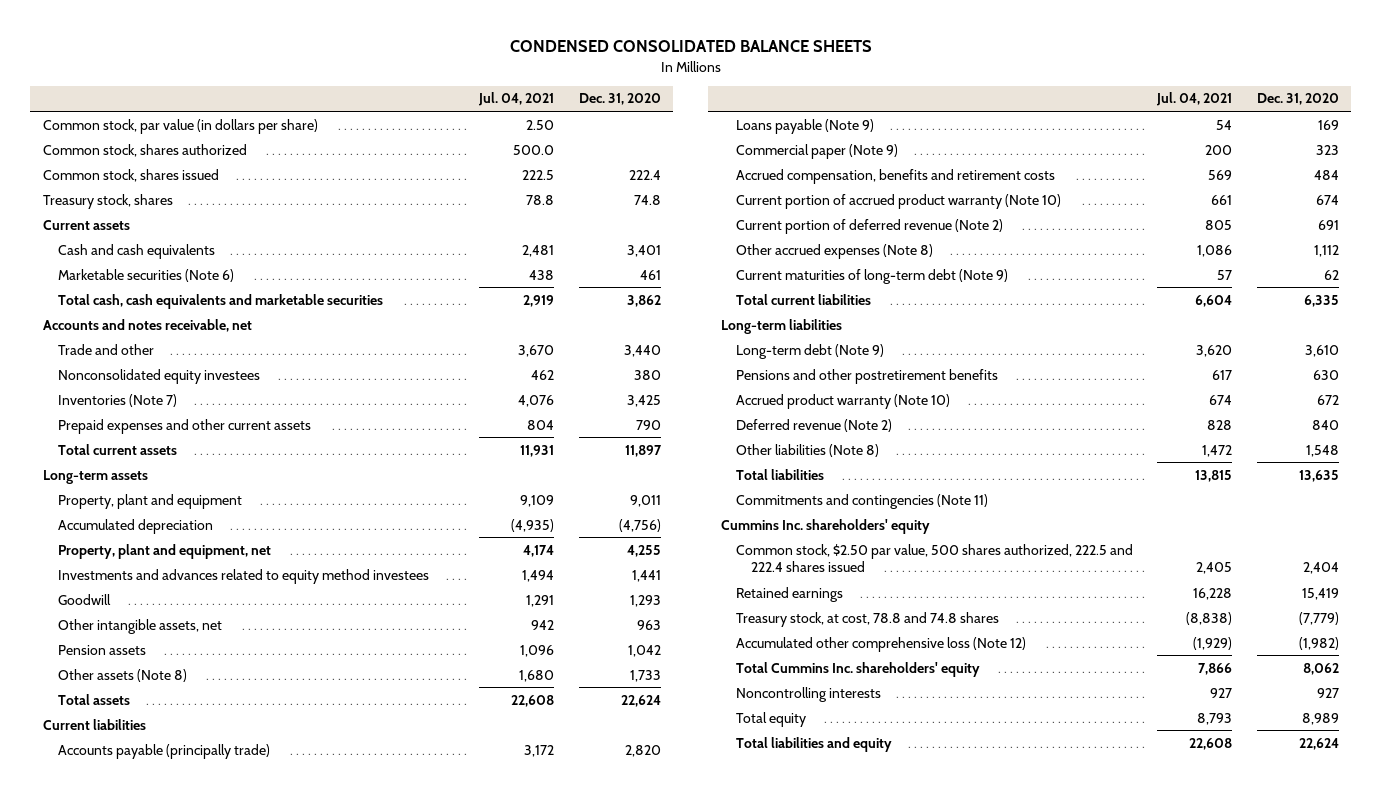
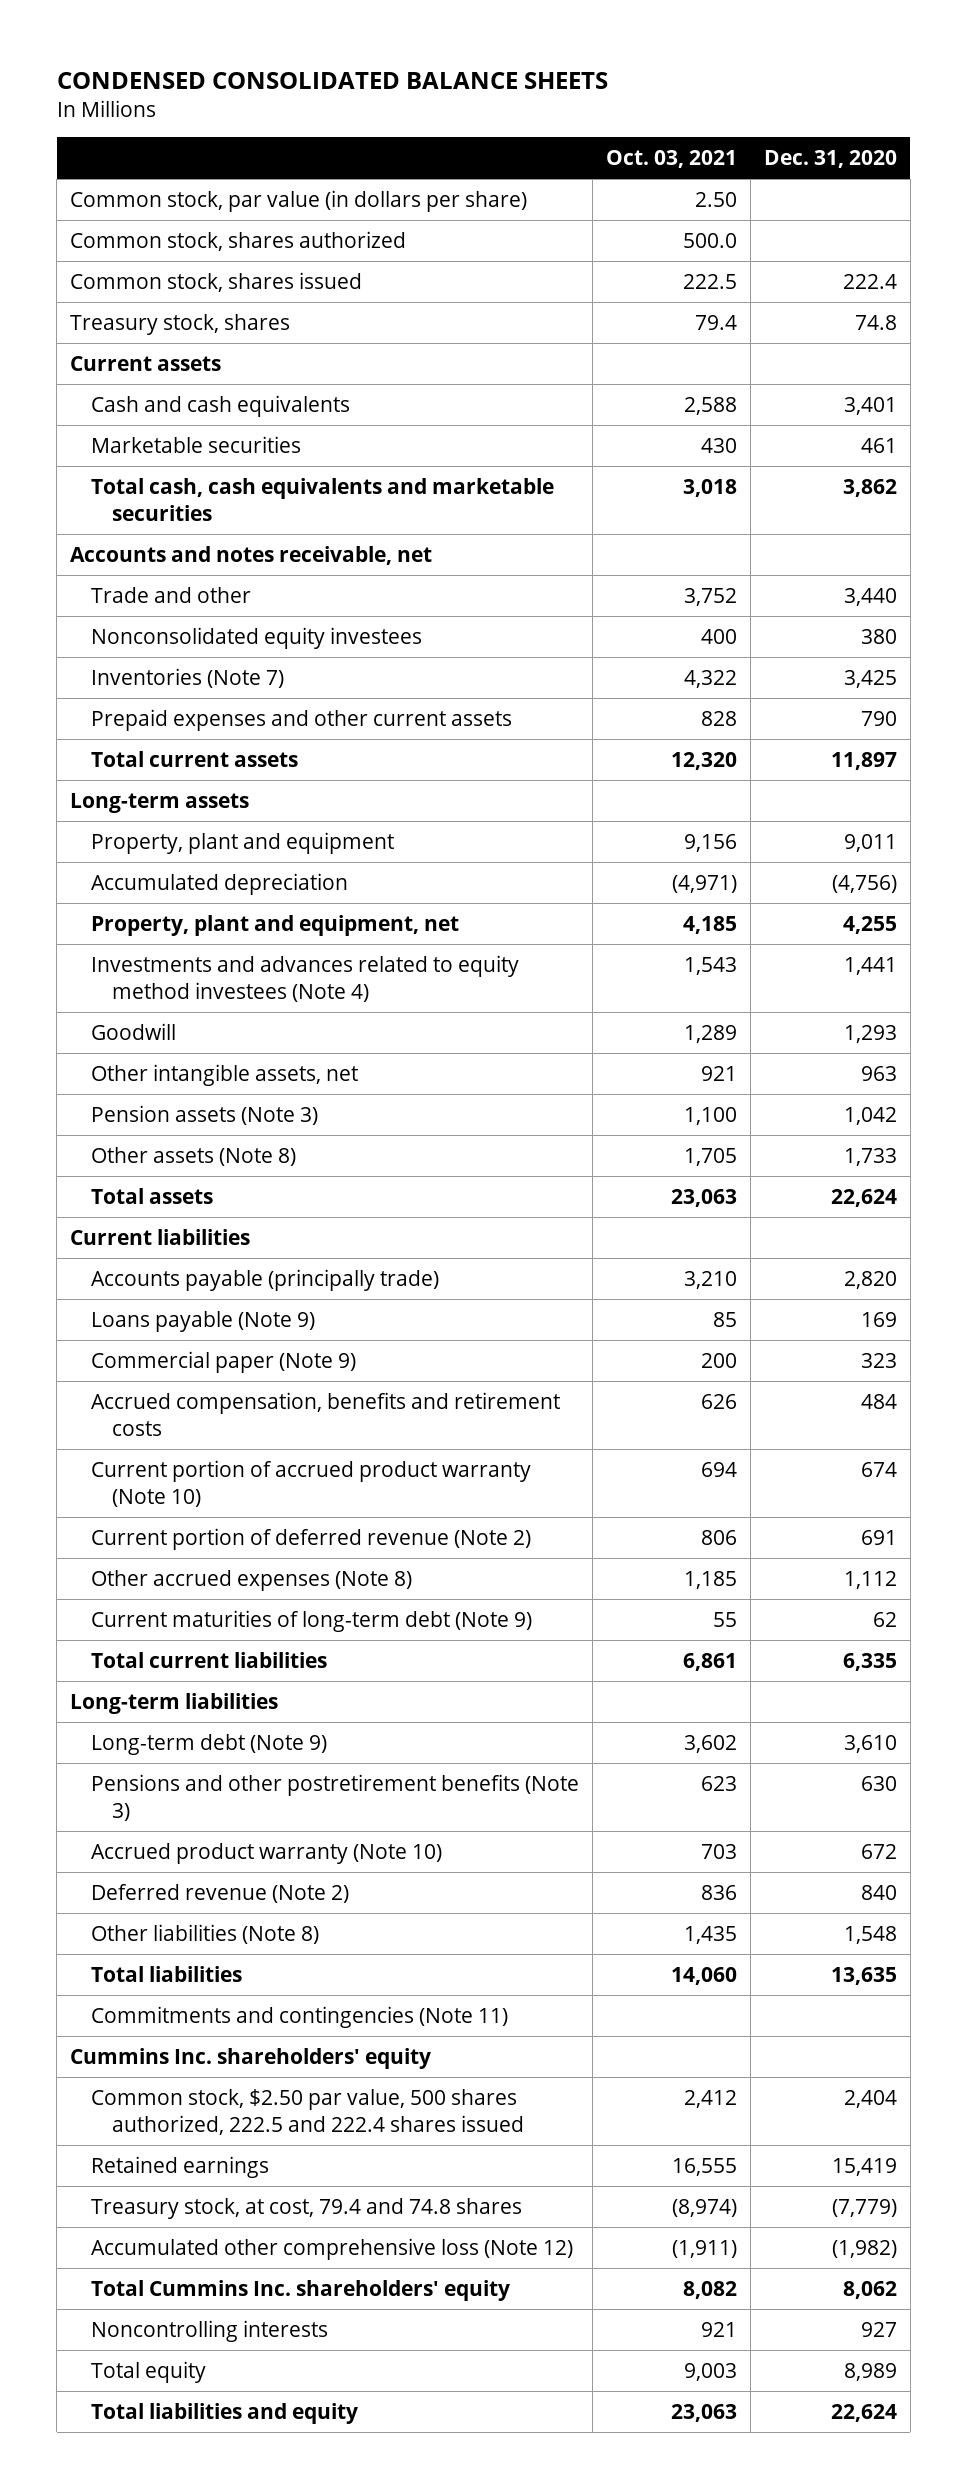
[478,92,555,107] Jul. 04, 2021 -> none
none -> [605,150,737,169] Oct. 03, 2021
[57,268,234,282] Marketable securities (Note 6) -> [90,435,301,453] Marketable securities
[57,568,429,584] Investments and advances related to equity method investees -> [90,954,519,1002] Investments and advances related to equity method investees (Note 4)
[57,644,146,655] Pension assets -> [90,1104,318,1125] Pension assets (Note 3)
[735,368,998,384] Pensions and other postretirement benefits -> [90,1773,579,1821] Pensions and other postretirement benefits (Note 3)
[735,611,999,627] Treasury stock, at cost, 78.8 and 74.8 shares -> [90,2197,522,2219] Treasury stock, at cost, 79.4 and 74.8 shares

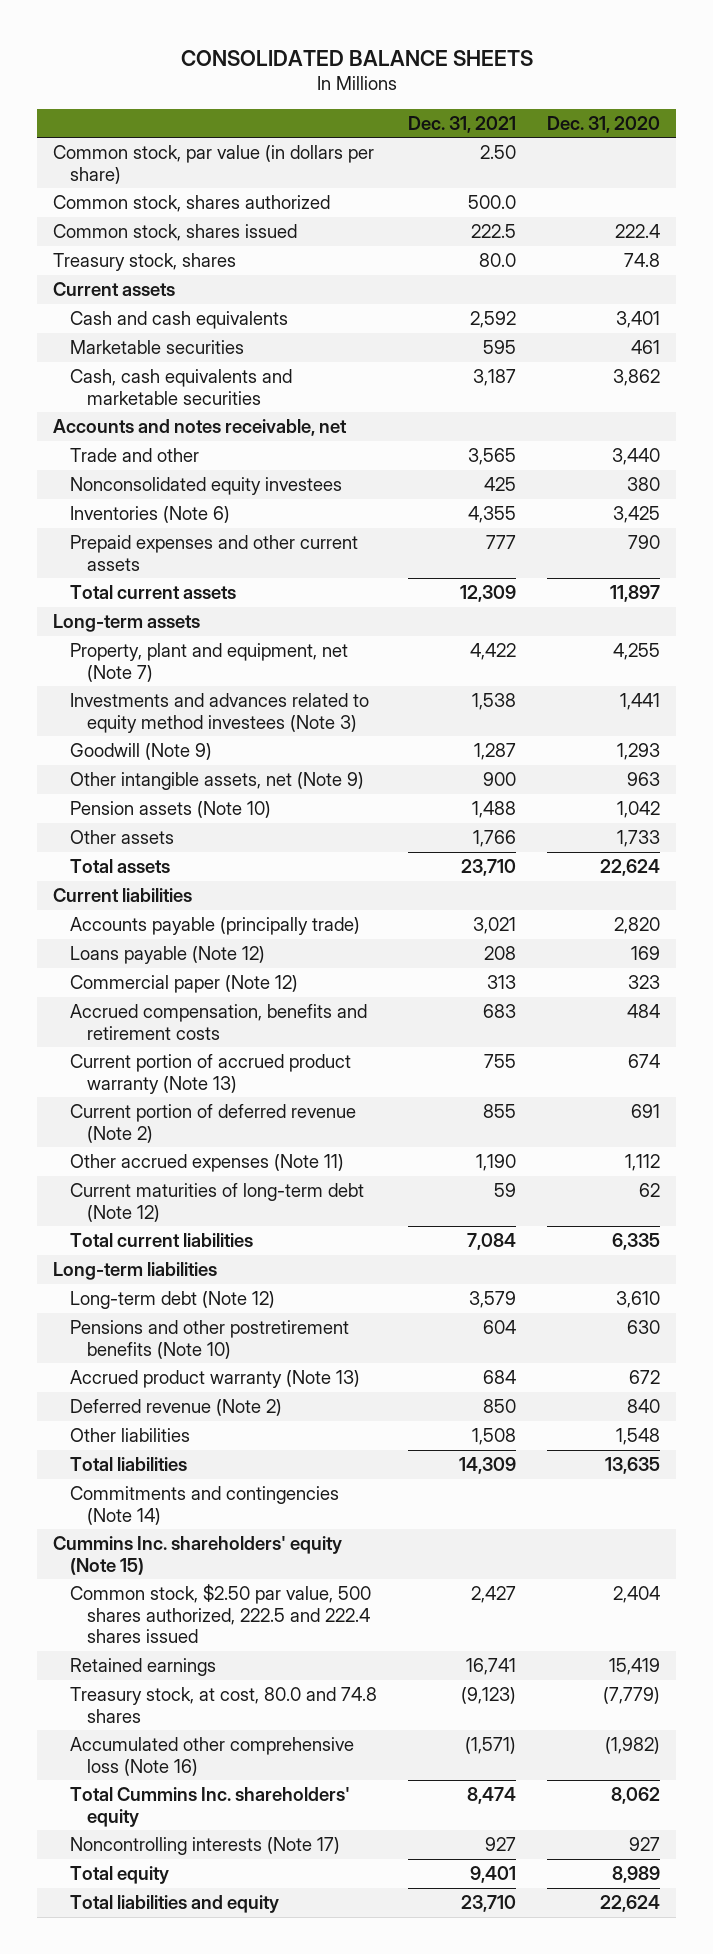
[56,71,608,89] CONDENSED CONSOLIDATED BALANCE SHEETS -> [180,49,533,66] CONSOLIDATED BALANCE SHEETS
[605,150,737,169] Oct. 03, 2021 -> none
none -> [408,115,517,133] Dec. 31, 2021
[90,477,554,521] Total cash, cash equivalents and marketable securities -> [69,368,292,405] Cash, cash equivalents and marketable securities
[90,667,284,688] Inventories (Note 7) -> [69,505,230,523] Inventories (Note 6)
[90,831,394,854] Property, plant and equipment -> none
[90,872,348,895] Accumulated depreciation -> none
[90,914,459,936] Property, plant and equipment, net -> [69,642,348,682] Property, plant and equipment, net (Note 7)
[90,954,519,1002] Investments and advances related to equity method investees (Note 4) -> [69,692,369,733] Investments and advances related to equity method investees (Note 3)
[90,1022,176,1040] Goodwill -> [69,742,212,760] Goodwill (Note 9)
[90,1063,358,1086] Other intangible assets, net -> [69,771,364,790] Other intangible assets, net (Note 9)
[90,1104,318,1125] Pension assets (Note 3) -> [69,800,271,818] Pension assets (Note 10)
[90,1146,296,1166] Other assets (Note 8) -> [69,829,174,844] Other assets
[90,1310,315,1332] Loans payable (Note 9) -> [69,945,265,964] Loans payable (Note 12)
[90,1350,356,1373] Commercial paper (Note 9) -> [69,974,298,993] Commercial paper (Note 12)
[90,1459,531,1507] Current portion of accrued product warranty (Note 10) -> [69,1053,351,1094] Current portion of accrued product warranty (Note 13)
[90,1569,412,1591] Other accrued expenses (Note 8) -> [69,1153,344,1172] Other accrued expenses (Note 11)
[90,1609,532,1632] Current maturities of long-term debt (Note 9) -> [69,1182,364,1222] Current maturities of long-term debt (Note 12)
[90,1733,327,1755] Long-term debt (Note 9) -> [69,1290,275,1309] Long-term debt (Note 12)
[90,1773,579,1821] Pensions and other postretirement benefits (Note 3) -> [69,1319,349,1359] Pensions and other postretirement benefits (Note 10)
[90,1842,442,1864] Accrued product warranty (Note 10) -> [69,1369,360,1388] Accrued product warranty (Note 13)
[90,1923,319,1944] Other liabilities (Note 8) -> [69,1427,190,1442] Other liabilities
[90,2005,508,2028] Commitments and contingencies (Note 11) -> [69,1485,339,1525] Commitments and contingencies (Note 14)
[70,2047,432,2069] Cummins Inc. shareholders' equity -> [52,1535,342,1575] Cummins Inc. shareholders' equity (Note 15)
[90,2197,522,2219] Treasury stock, at cost, 79.4 and 74.8 shares -> [69,1686,377,1723] Treasury stock, at cost, 80.0 and 74.8 shares
[90,2237,573,2260] Accumulated other comprehensive loss (Note 12) -> [69,1736,354,1776] Accumulated other comprehensive loss (Note 16)
[90,2319,328,2342] Noncontrolling interests -> [69,1836,340,1855] Noncontrolling interests (Note 17)

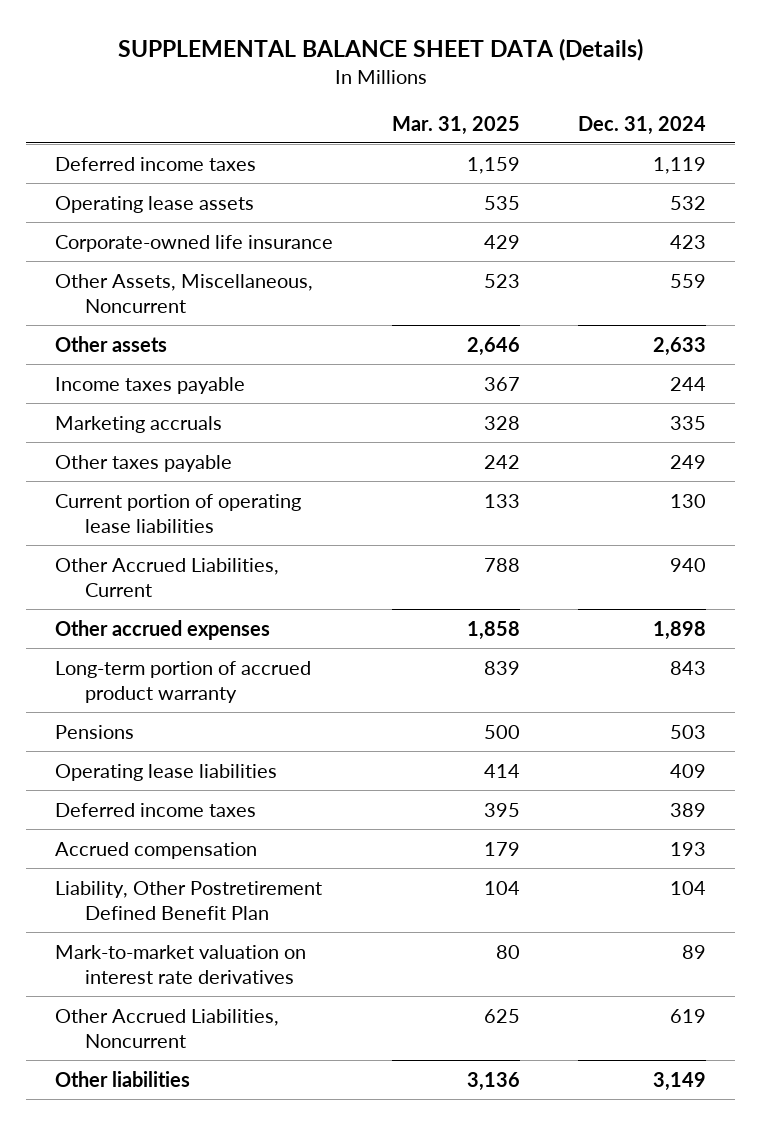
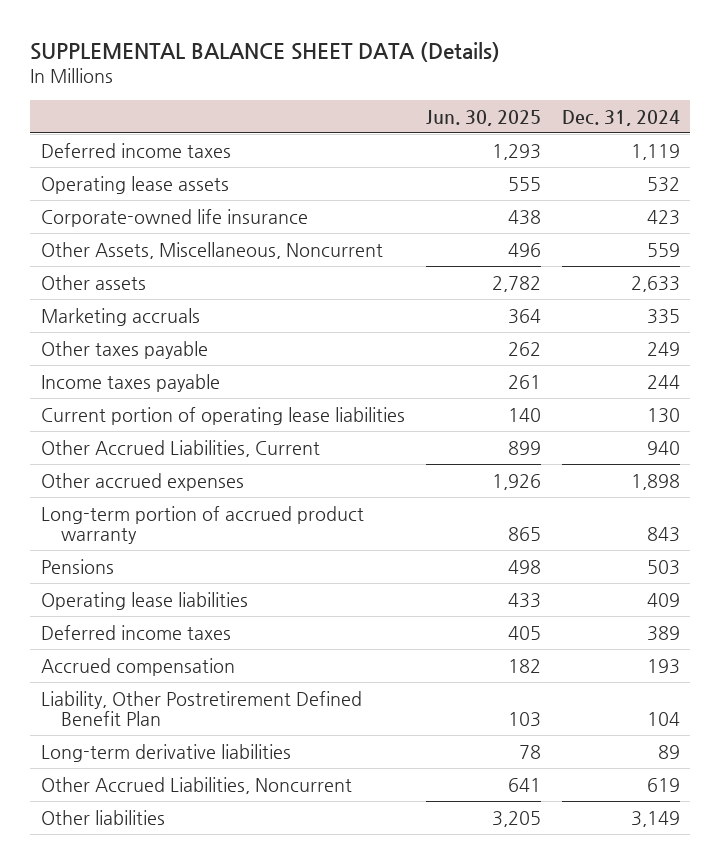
[391,115,520,135] Mar. 31, 2025 -> none
none -> [425,109,541,126] Jun. 30, 2025
[54,376,245,394] Income taxes payable -> [40,373,220,392] Income taxes payable
[54,944,306,984] Mark-to-market valuation on interest rate derivatives -> [40,743,291,762] Long-term derivative liabilities

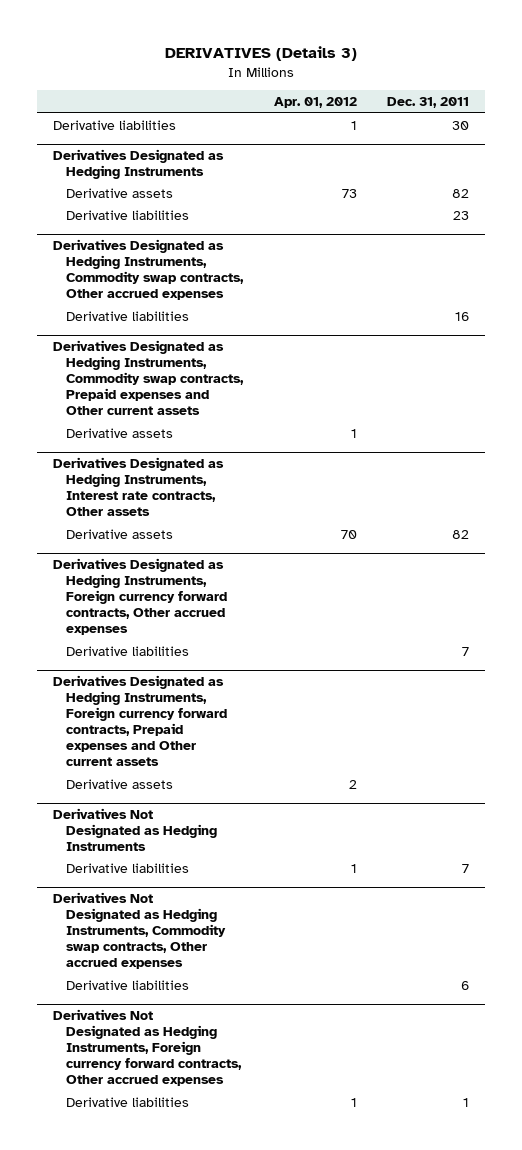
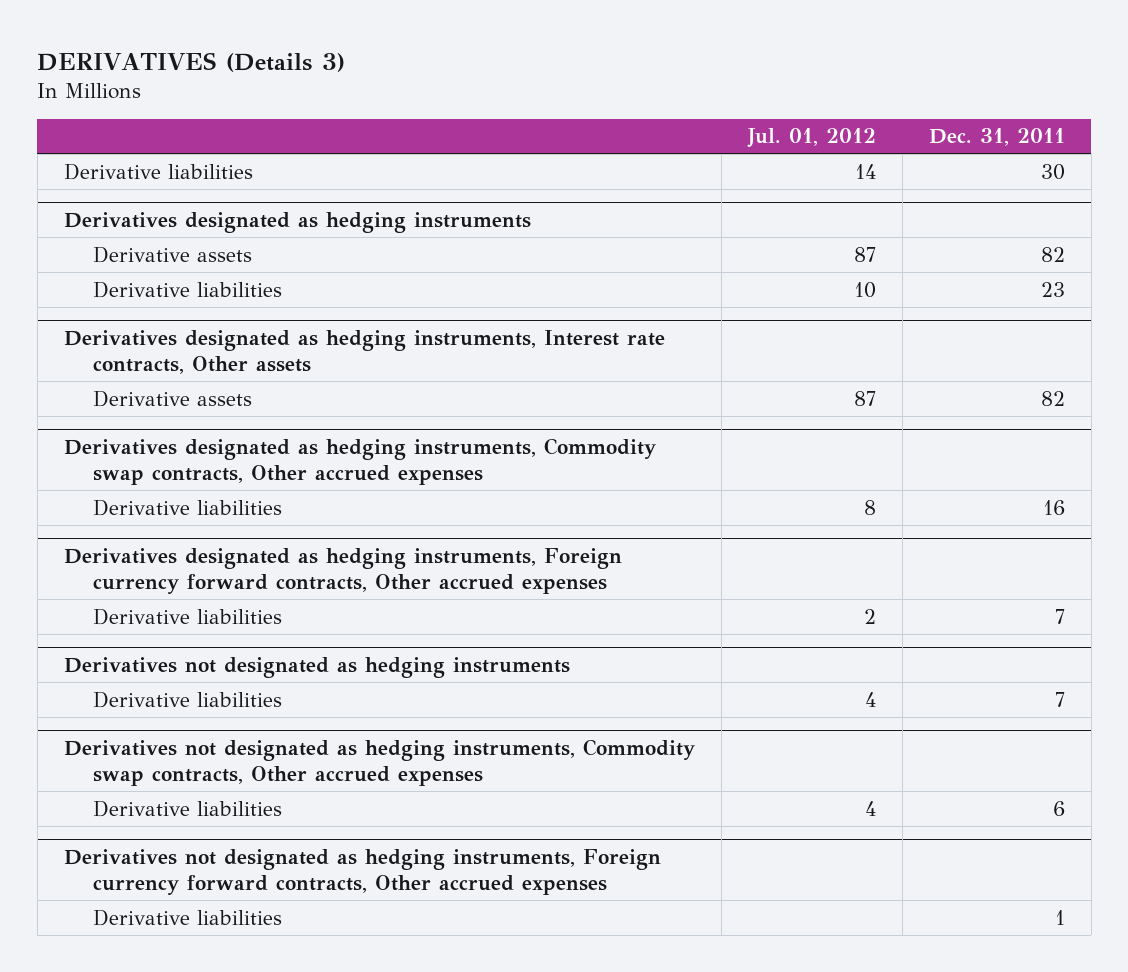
[273,97,357,109] Apr. 01, 2012 -> none
none -> [746,128,876,149] Jul. 01, 2012
[52,148,224,179] Derivatives Designated as Hedging Instruments -> [63,211,531,233] Derivatives designated as hedging instruments
[52,238,244,300] Derivatives Designated as Hedging Instruments, Commodity swap contracts, Other accrued expenses -> none
[65,310,189,321] Derivative liabilities -> none
[52,339,244,415] Derivatives Designated as Hedging Instruments, Commodity swap contracts, Prepaid expenses and Other current assets -> none
[65,427,173,438] Derivative assets -> none
[52,456,224,516] Derivatives Designated as Hedging Instruments, Interest rate contracts, Other assets -> [63,329,665,375] Derivatives designated as hedging instruments, Interest rate contracts, Other assets
none -> [63,437,656,486] Derivatives designated as hedging instruments, Commodity swap contracts, Other accrued expenses
none -> [92,498,282,516] Derivative liabilities
[52,557,227,635] Derivatives Designated as Hedging Instruments, Foreign currency forward contracts, Other accrued expenses -> [63,547,622,595] Derivatives designated as hedging instruments, Foreign currency forward contracts, Other accrued expenses
[52,674,227,767] Derivatives Designated as Hedging Instruments, Foreign currency forward contracts, Prepaid expenses and Other current assets -> none
[65,778,173,789] Derivative assets -> none
[52,807,217,851] Derivatives Not Designated as Hedging Instruments -> [63,656,570,678] Derivatives not designated as hedging instruments
[52,891,226,969] Derivatives Not Designated as Hedging Instruments, Commodity swap contracts, Other accrued expenses -> [63,738,695,787] Derivatives not designated as hedging instruments, Commodity swap contracts, Other accrued expenses
[52,1008,242,1086] Derivatives Not Designated as Hedging Instruments, Foreign currency forward contracts, Other accrued expenses -> [63,848,661,896] Derivatives not designated as hedging instruments, Foreign currency forward contracts, Other accrued expenses

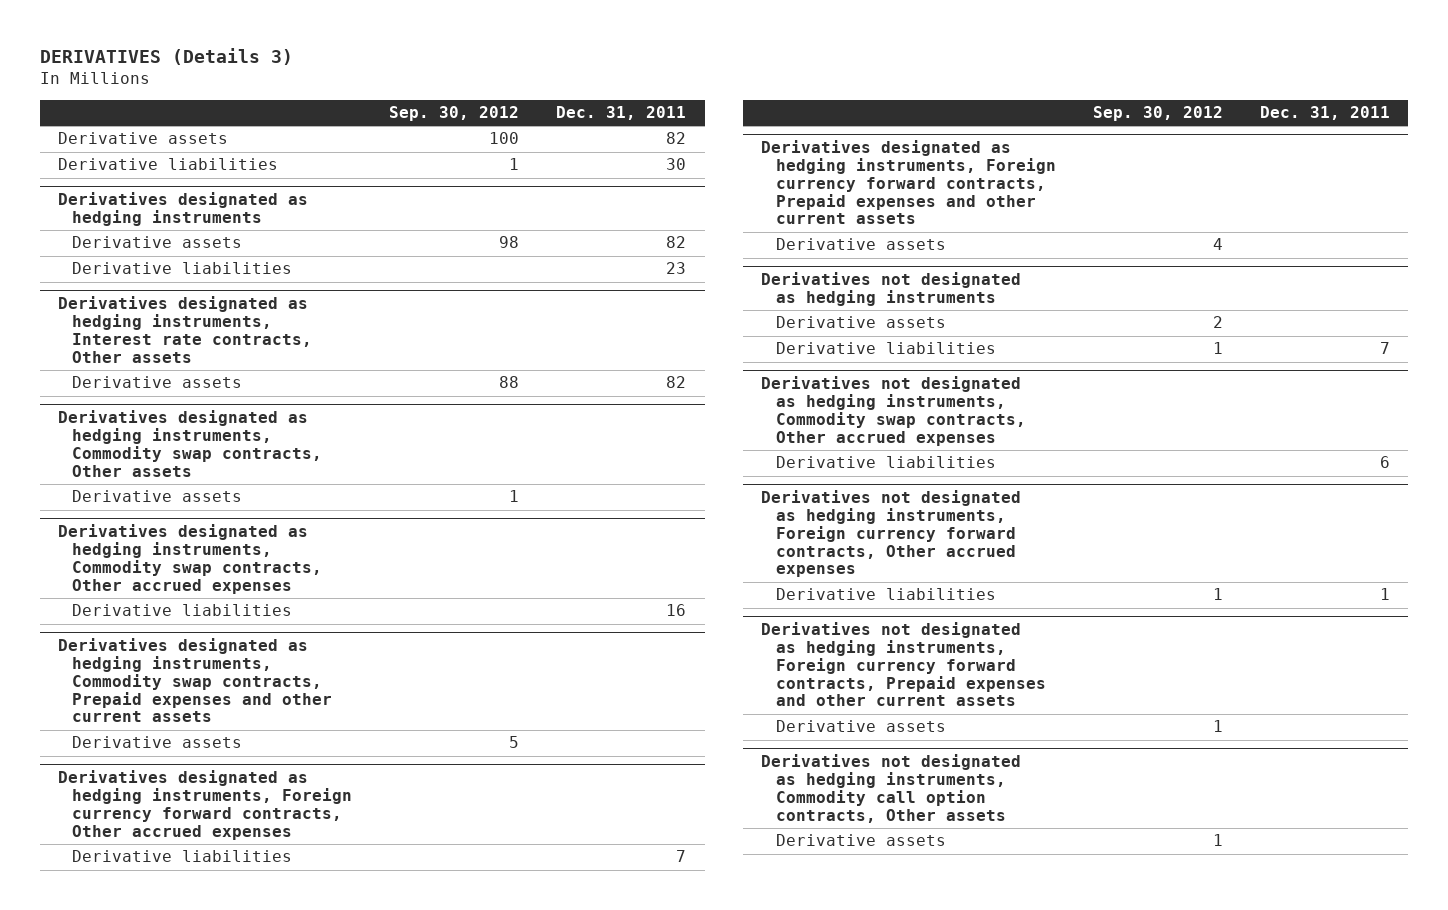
[746,128,876,149] Jul. 01, 2012 -> none
none -> [389,106,520,122] Sep. 30, 2012
none -> [58,132,229,145] Derivative assets
none -> [58,410,323,477] Derivatives designated as hedging instruments, Commodity swap contracts, Other assets
none -> [72,490,243,503] Derivative assets
none -> [58,638,333,723] Derivatives designated as hedging instruments, Commodity swap contracts, Prepaid expenses and other current assets
none -> [72,736,243,749] Derivative assets
none -> [761,140,1056,225] Derivatives designated as hedging instruments, Foreign currency forward contracts, Prepaid expenses and other current assets
none -> [775,238,946,251] Derivative assets
none -> [775,316,946,329] Derivative assets
none -> [761,622,1046,707] Derivatives not designated as hedging instruments, Foreign currency forward contracts, Prepaid expenses and other current assets
none -> [775,720,946,733] Derivative assets
none -> [761,754,1022,823] Derivatives not designated as hedging instruments, Commodity call option contracts, Other assets
none -> [775,834,946,847] Derivative assets

